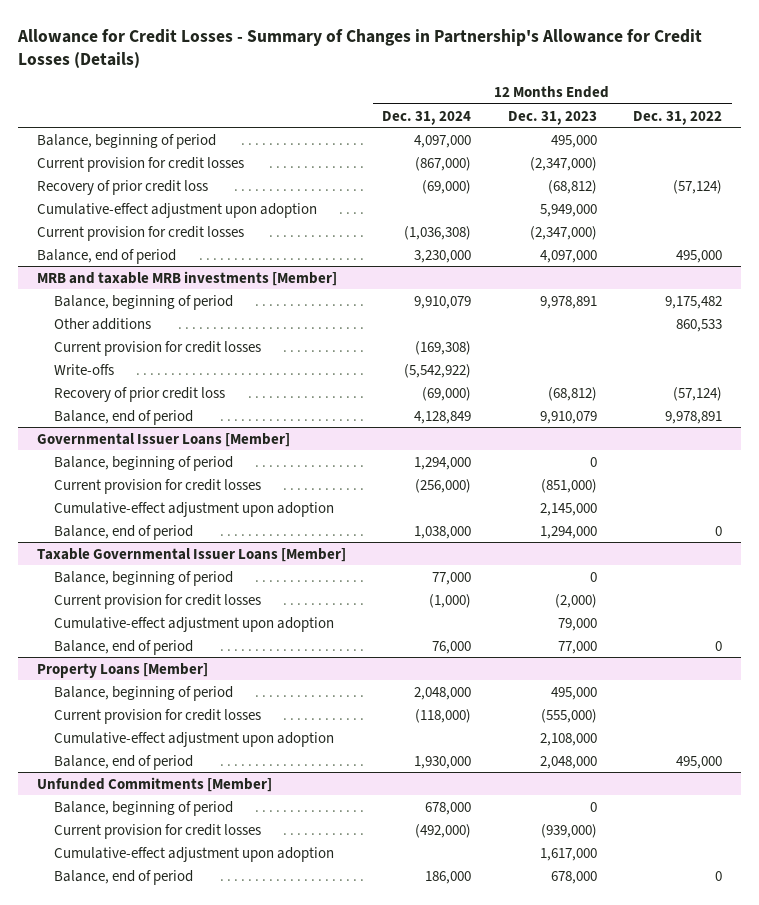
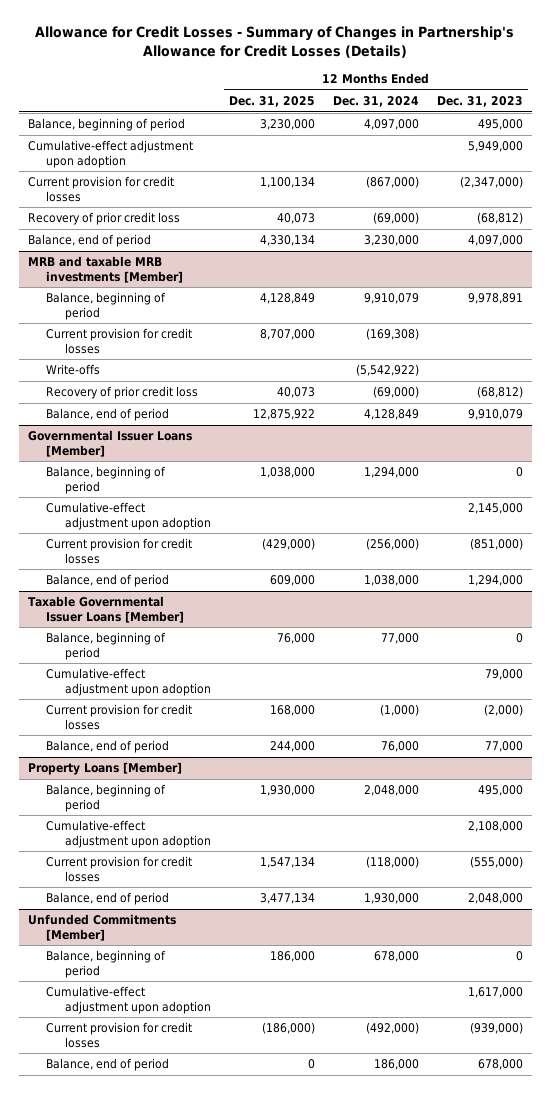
[633,110,723,125] Dec. 31, 2022 -> none
none -> [228,95,315,107] Dec. 31, 2025
[36,202,317,218] Cumulative-effect adjustment upon adoption -> [27,140,193,168] Cumulative-effect adjustment upon adoption
[36,225,244,241] Current provision for credit losses -> none
[54,317,152,330] Other additions -> none
[54,478,262,494] Current provision for credit losses -> [46,538,193,564] Current provision for credit losses
[54,593,262,609] Current provision for credit losses -> [46,704,193,730] Current provision for credit losses
[54,708,262,724] Current provision for credit losses -> [46,856,193,882] Current provision for credit losses
[54,823,262,839] Current provision for credit losses -> [46,1022,193,1048] Current provision for credit losses

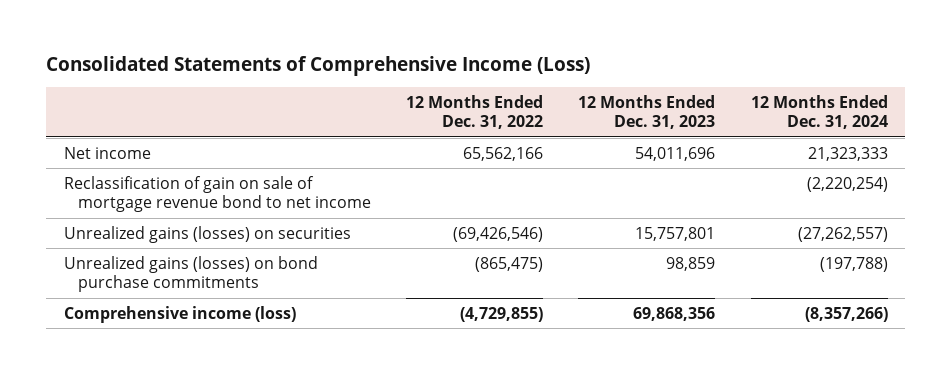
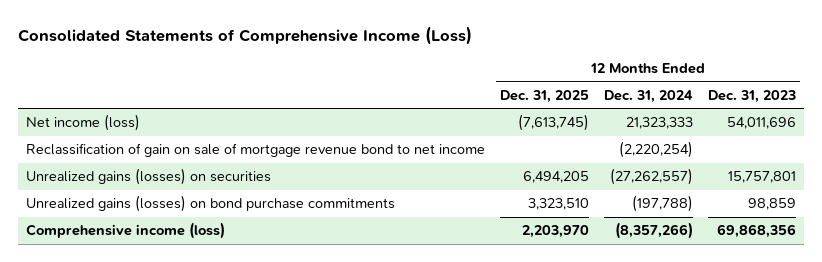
[405,94,543,130] 12 Months Ended Dec. 31, 2022 -> none
none -> [499,90,589,104] Dec. 31, 2025
[63,146,151,159] Net income -> [25,114,140,132] Net income (loss)

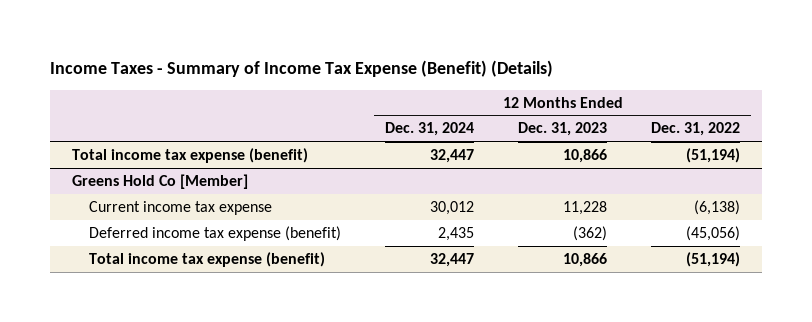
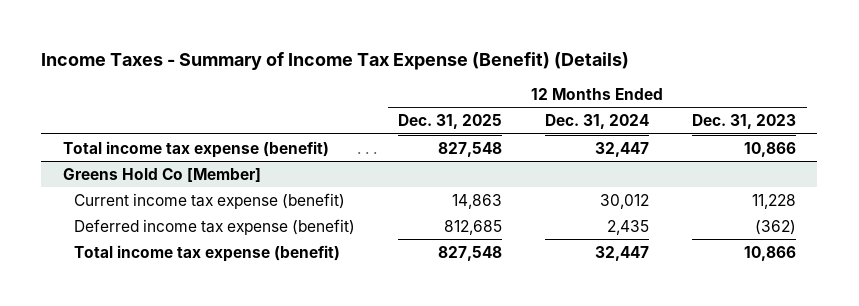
[651,122,741,137] Dec. 31, 2022 -> none
none -> [398,114,503,130] Dec. 31, 2025
[89,200,273,215] Current income tax expense -> [74,192,346,209] Current income tax expense (benefit)

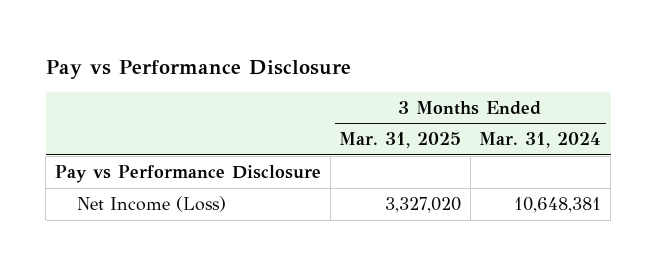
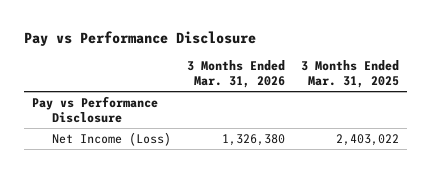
[479,132,602,149] Mar. 31, 2024 -> none
none -> [186,60,285,89] 3 Months Ended Mar. 31, 2026
[385,197,462,214] 3,327,020 -> [335,133,399,146] 2,403,022

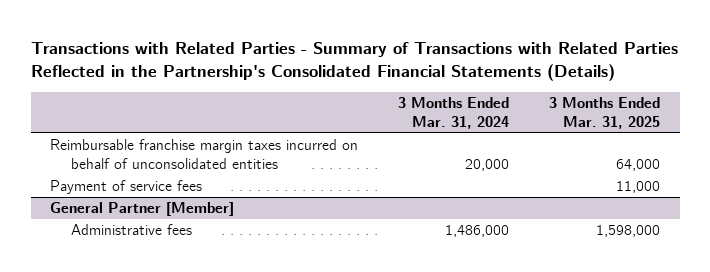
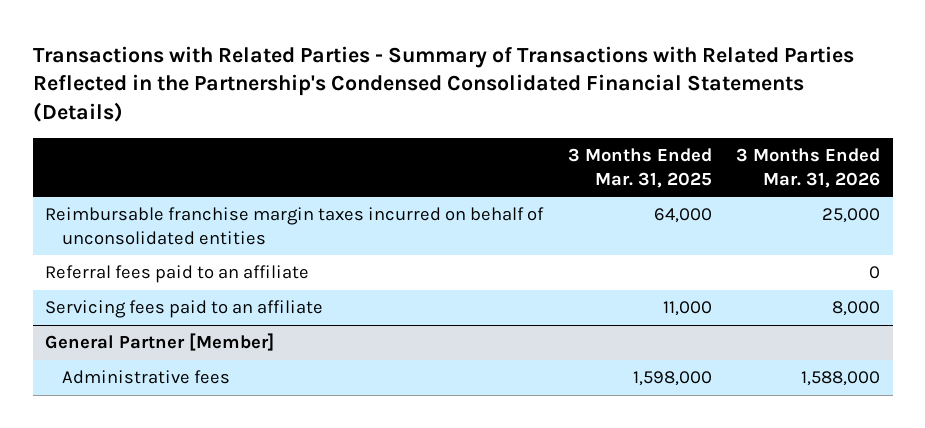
[30,41,678,81] Transactions with Related Parties - Summary of Transactions with Related Parties Reflected in the Partnership's Consolidated Financial Statements (Details) -> [32,45,854,123] Transactions with Related Parties - Summary of Transactions with Related Parties Reflected in the Partnership's Condensed Consolidated Financial Statements (Details)
[398,97,510,129] 3 Months Ended Mar. 31, 2024 -> none
none -> [736,148,881,188] 3 Months Ended Mar. 31, 2026
none -> [45,265,310,284] Referral fees paid to an affiliate
[50,180,203,195] Payment of service fees -> [45,300,324,319] Servicing fees paid to an affiliate

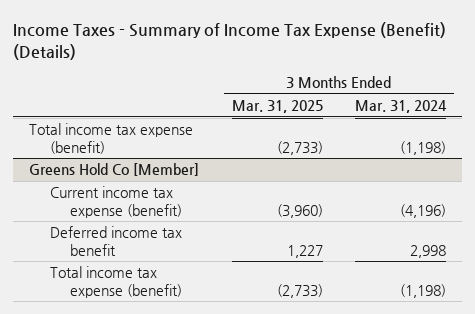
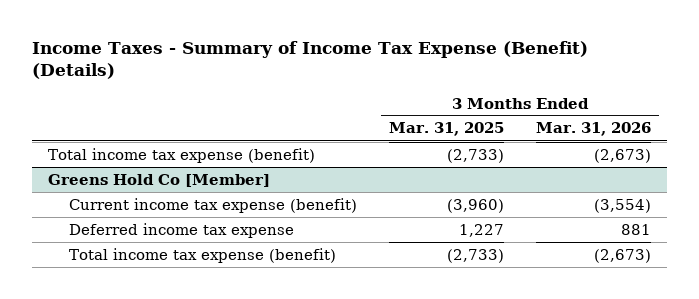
[354,100,447,114] Mar. 31, 2024 -> none
none -> [536,122,652,137] Mar. 31, 2026
[49,226,182,256] Deferred income tax benefit -> [68,222,294,238] Deferred income tax expense

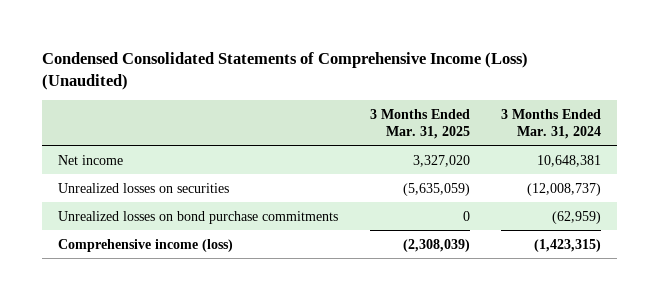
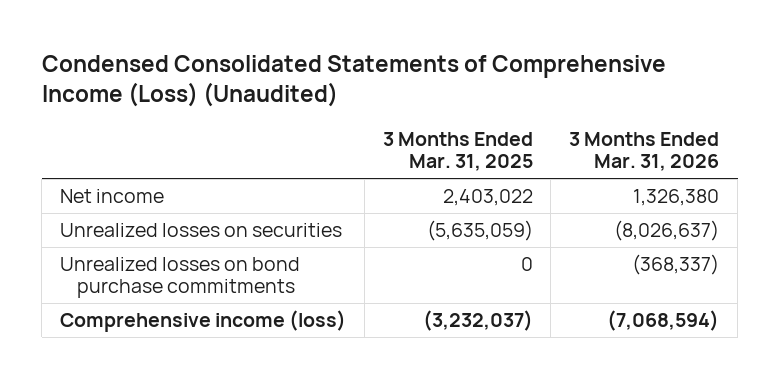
[501,108,602,140] 3 Months Ended Mar. 31, 2024 -> none
none -> [569,131,720,172] 3 Months Ended Mar. 31, 2026
[412,154,470,167] 3,327,020 -> [442,188,533,206] 2,403,022
[402,238,470,252] (2,308,039) -> [422,309,533,331] (3,232,037)

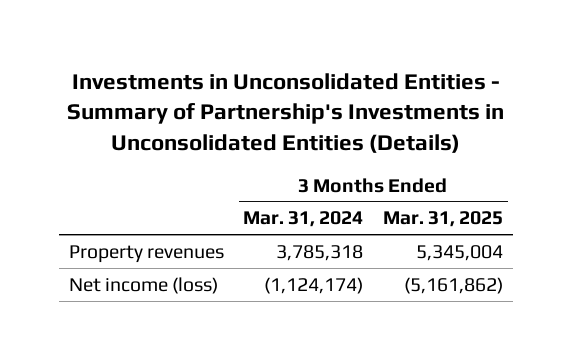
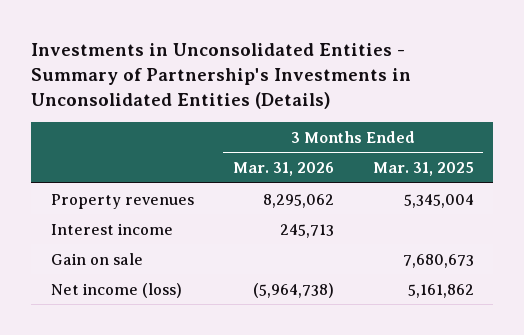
[243,211,364,228] Mar. 31, 2024 -> none
none -> [232,161,334,176] Mar. 31, 2026
none -> [50,222,173,235] Interest income
none -> [50,252,143,265] Gain on sale
[403,276,503,294] (5,161,862) -> [407,283,474,298] 5,161,862

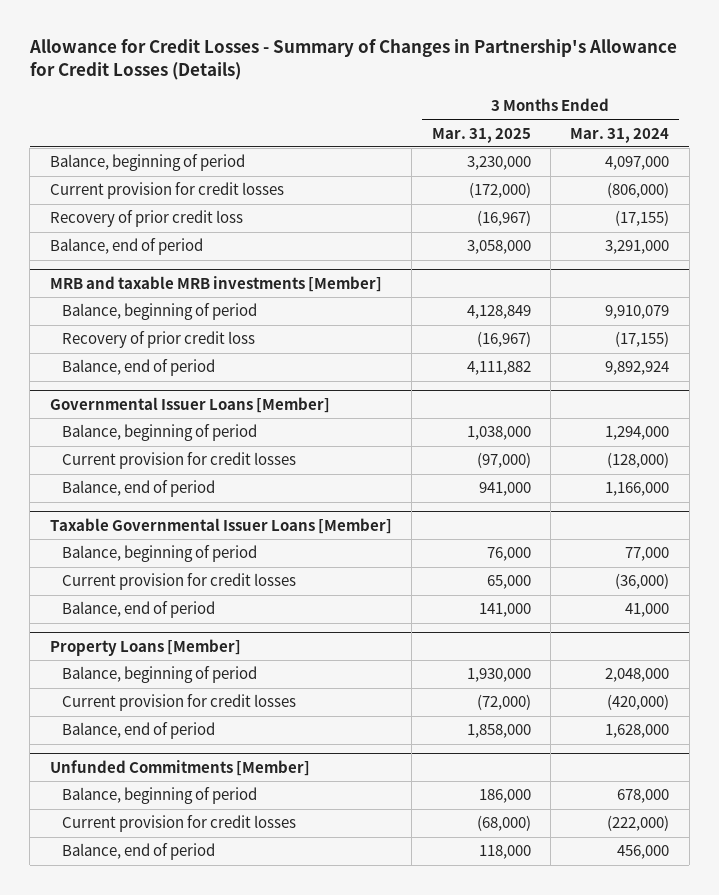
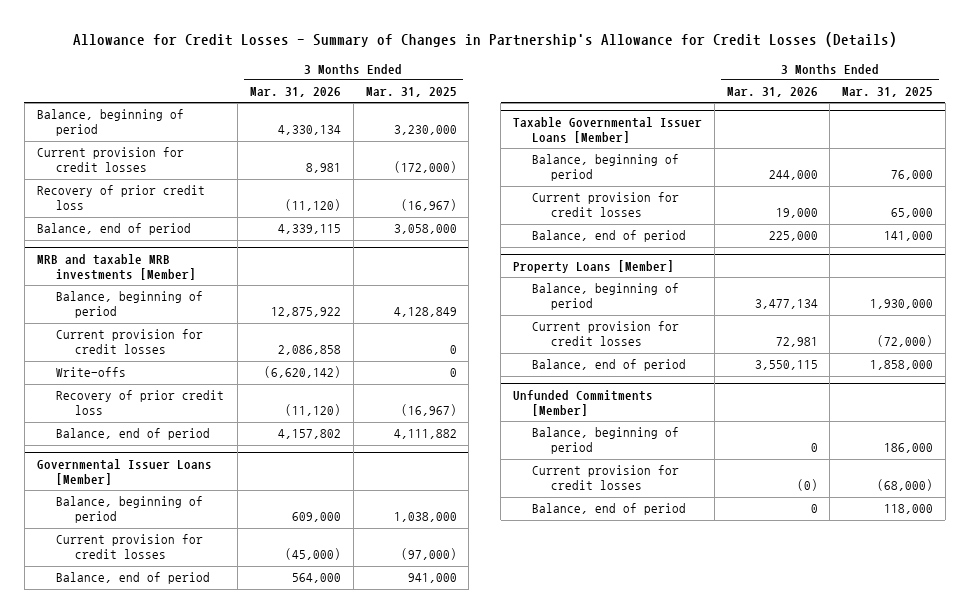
[570,127,670,143] Mar. 31, 2024 -> none
none -> [250,87,342,98] Mar. 31, 2026
none -> [55,329,203,355] Current provision for credit losses
none -> [55,367,126,378] Write-offs

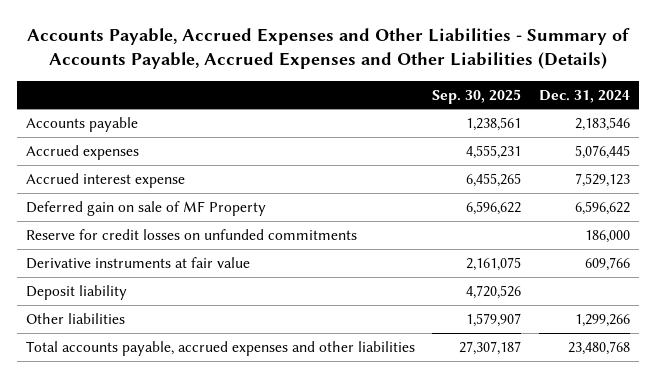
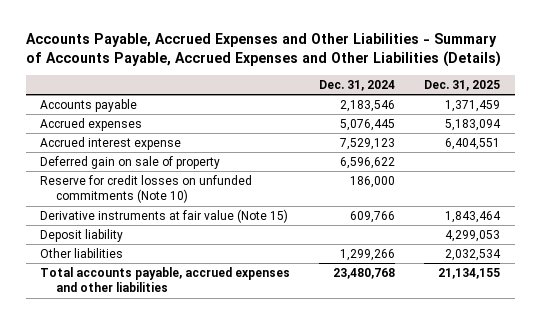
[432,88,522,104] Sep. 30, 2025 -> none
none -> [424,80,501,92] Dec. 31, 2025
[25,200,266,216] Deferred gain on sale of MF Property -> [40,155,221,169] Deferred gain on sale of property
[25,228,357,240] Reserve for credit losses on unfunded commitments -> [40,174,253,204] Reserve for credit losses on unfunded commitments (Note 10)
[25,256,250,269] Derivative instruments at fair value -> [40,208,289,223] Derivative instruments at fair value (Note 15)

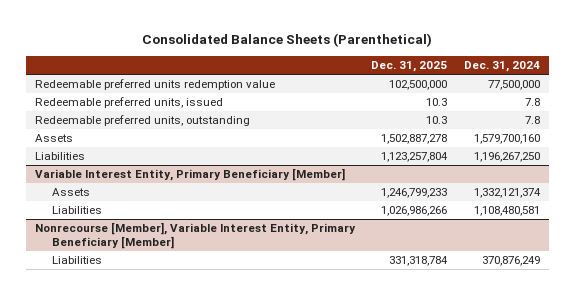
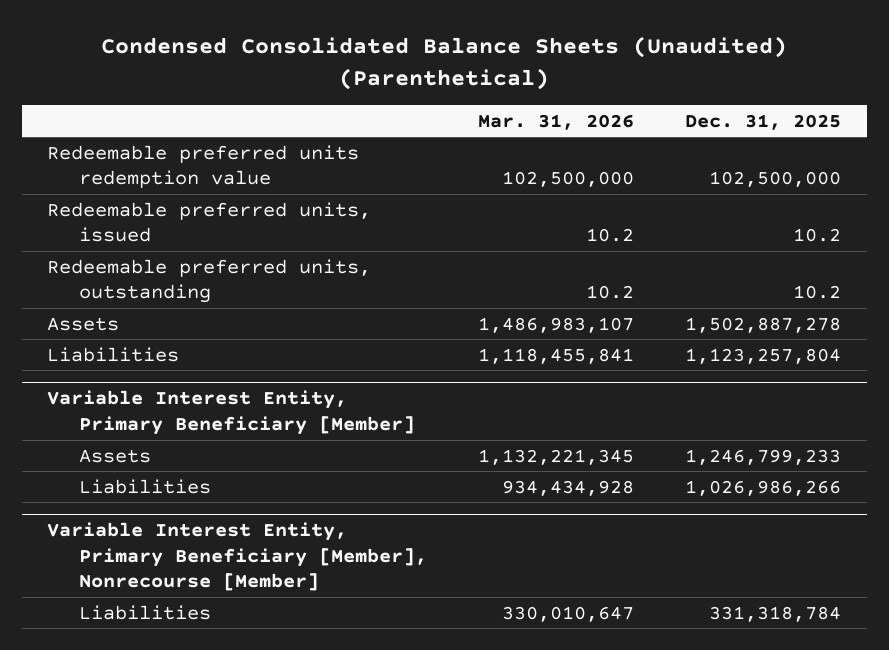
[142,33,433,48] Consolidated Balance Sheets (Parenthetical) -> [101,36,788,90] Condensed Consolidated Balance Sheets (Unaudited) (Parenthetical)
[464,61,541,73] Dec. 31, 2024 -> none
none -> [478,113,635,130] Mar. 31, 2026
[426,98,448,107] 10.3 -> [793,228,842,243] 10.2
[426,116,448,125] 10.3 -> [793,285,842,300] 10.2
[34,222,356,250] Nonrecourse [Member], Variable Interest Entity, Primary Beneficiary [Member] -> [47,522,427,592] Variable Interest Entity, Primary Beneficiary [Member], Nonrecourse [Member]

